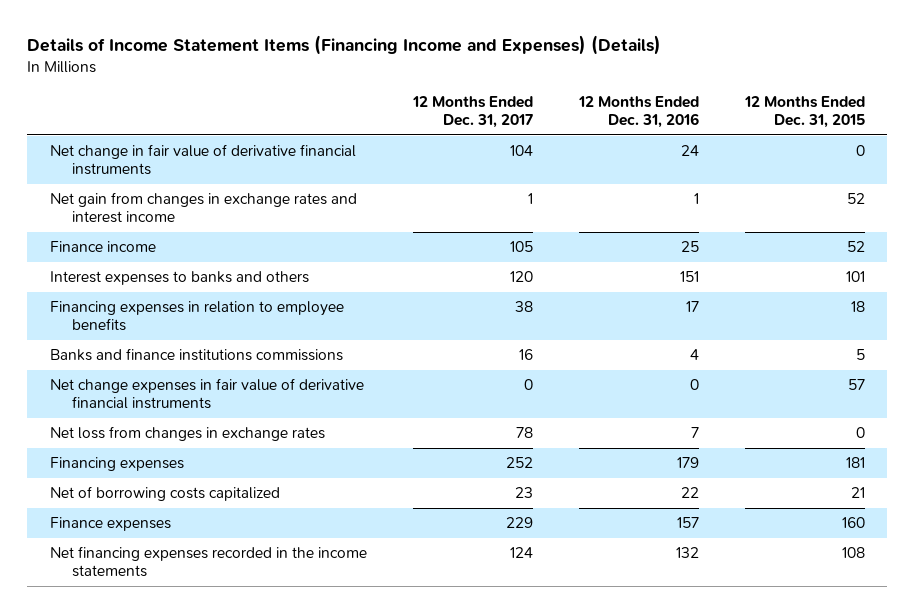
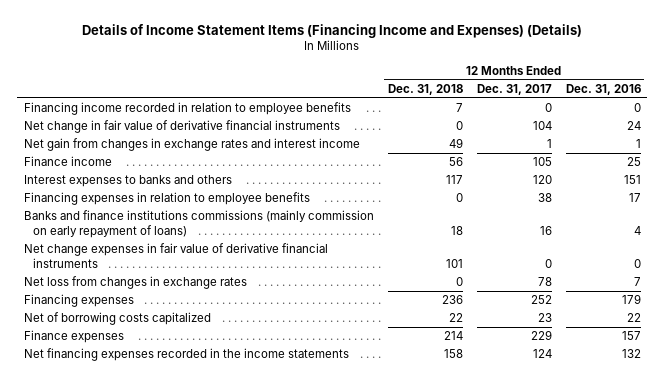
[743,96,865,129] 12 Months Ended Dec. 31, 2015 -> none
none -> [387,83,463,95] Dec. 31, 2018
none -> [23,102,351,116] Financing income recorded in relation to employee benefits
[50,348,344,362] Banks and finance institutions commissions -> [23,210,374,239] Banks and finance institutions commissions (mainly commission on early repayment of loans)

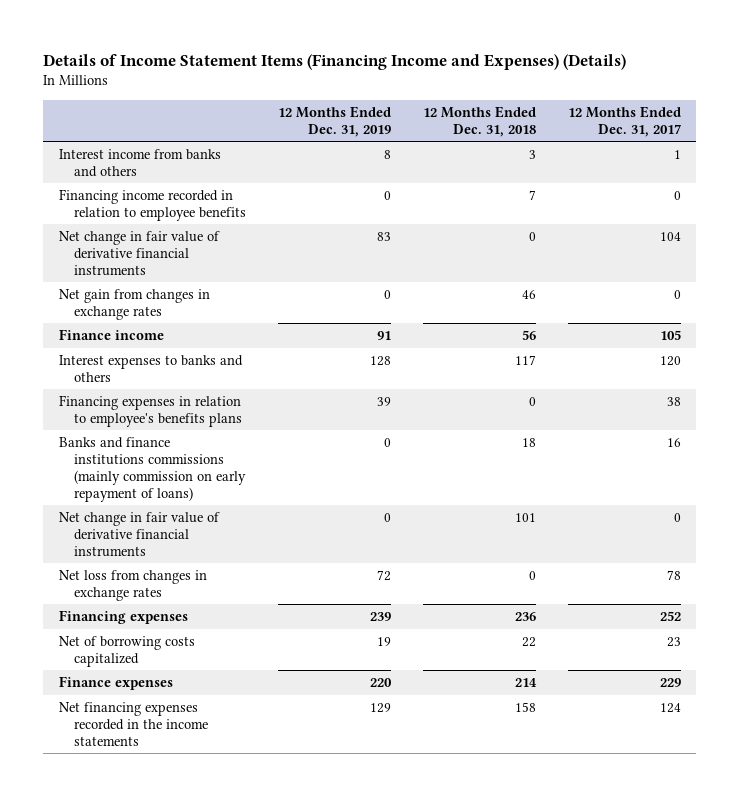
[565,83,641,95] Dec. 31, 2016 -> none
none -> [278,106,392,137] 12 Months Ended Dec. 31, 2019
none -> [58,149,221,177] Interest income from banks and others
[23,138,360,152] Net gain from changes in exchange rates and interest income -> [58,289,210,320] Net gain from changes in exchange rates
[448,138,463,149] 49 -> [521,290,536,300] 46
[546,139,552,149] 1 -> [673,290,681,300] 0
[23,192,310,206] Financing expenses in relation to employee benefits -> [58,395,243,427] Financing expenses in relation to employee's benefits plans
[23,243,328,269] Net change expenses in fair value of derivative financial instruments -> [58,512,220,557] Net change in fair value of derivative financial instruments

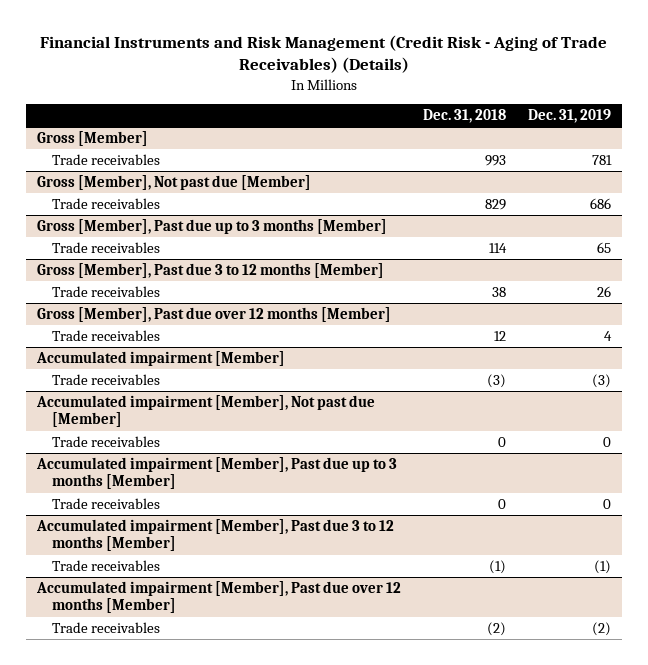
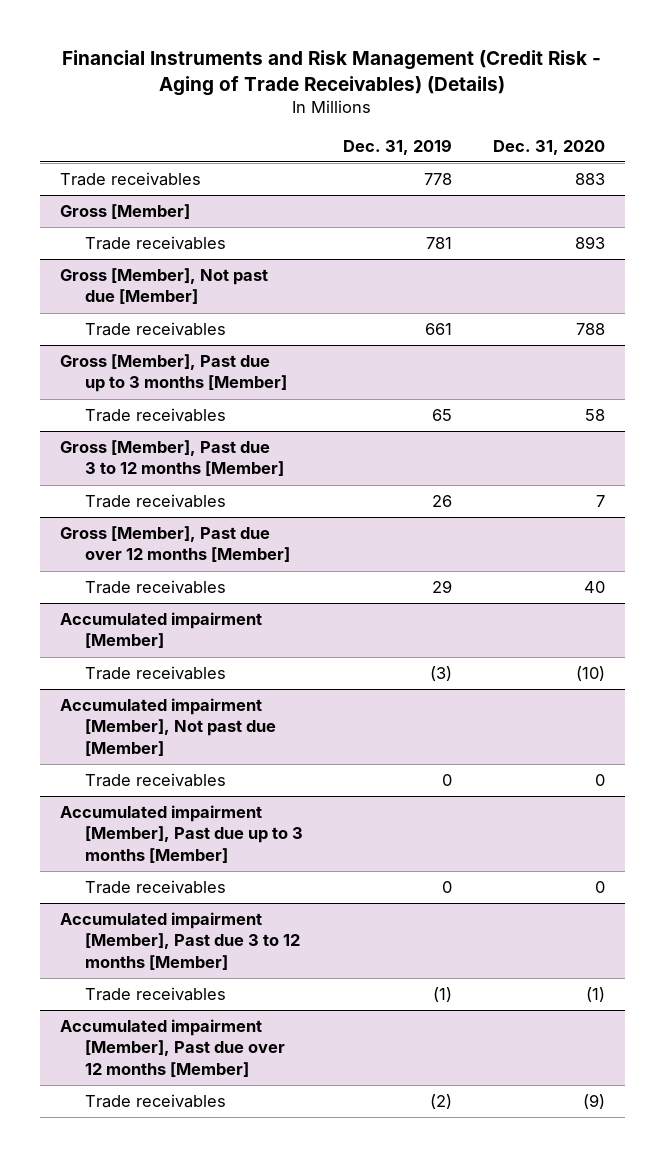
[423,108,507,123] Dec. 31, 2018 -> none
none -> [492,139,605,155] Dec. 31, 2020
none -> [59,172,201,187] Trade receivables
[590,197,612,209] 686 -> [425,323,453,336] 661
[604,330,613,341] 4 -> [432,580,453,594] 29

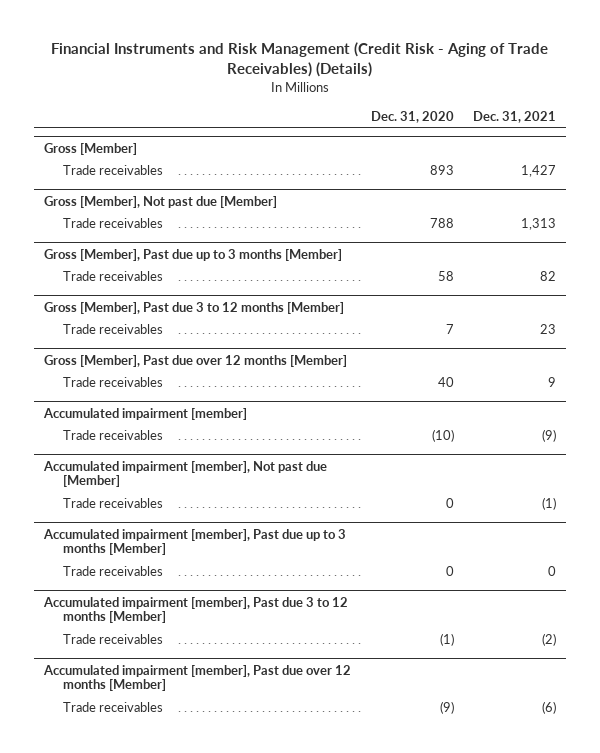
[343,138,453,155] Dec. 31, 2019 -> none
none -> [473,110,557,123] Dec. 31, 2021
[59,172,201,187] Trade receivables -> none
[59,612,262,649] Accumulated impairment [Member] -> [43,407,248,420] Accumulated impairment [member]
[59,698,277,756] Accumulated impairment [Member], Not past due [Member] -> [43,460,328,488] Accumulated impairment [member], Not past due [Member]
[59,805,304,863] Accumulated impairment [Member], Past due up to 3 months [Member] -> [43,528,347,556] Accumulated impairment [member], Past due up to 3 months [Member]
[59,912,301,970] Accumulated impairment [Member], Past due 3 to 12 months [Member] -> [43,596,349,624] Accumulated impairment [member], Past due 3 to 12 months [Member]
[59,1019,286,1077] Accumulated impairment [Member], Past due over 12 months [Member] -> [43,664,352,692] Accumulated impairment [member], Past due over 12 months [Member]

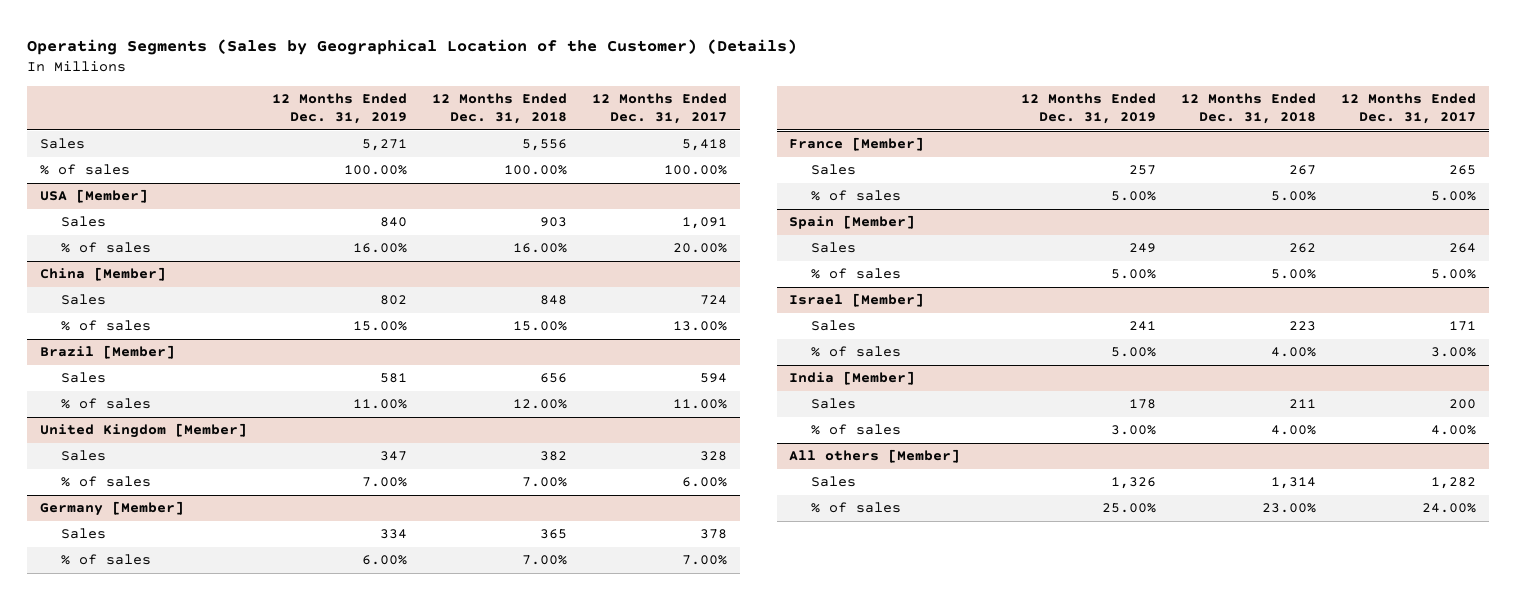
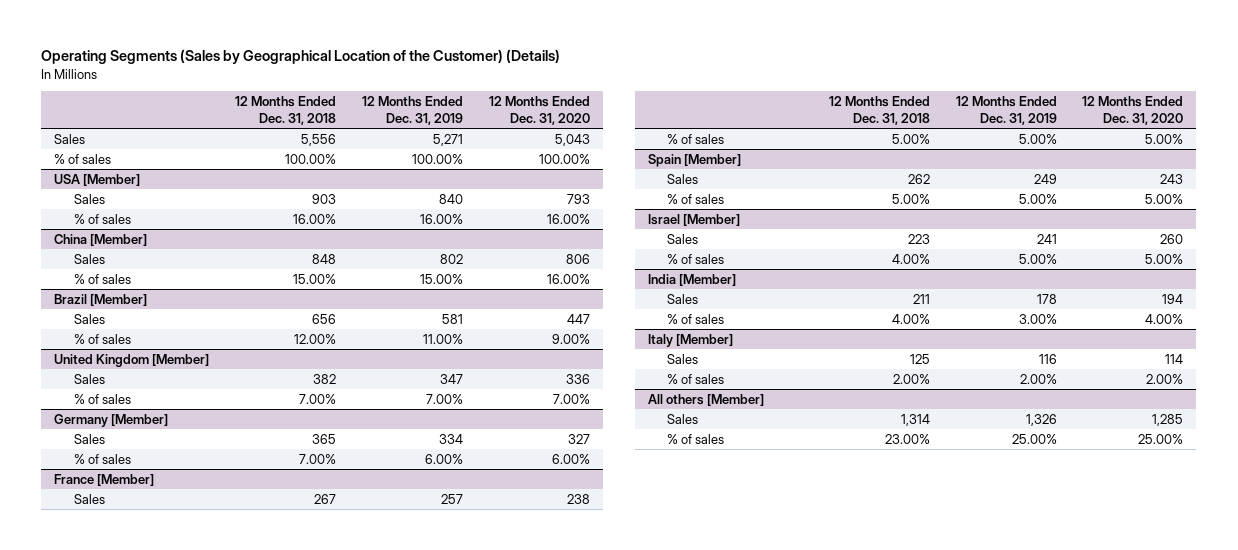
[592,93,728,125] 12 Months Ended Dec. 31, 2017 -> none
none -> [488,96,590,125] 12 Months Ended Dec. 31, 2020
none -> [647,333,733,347] Italy [Member]
none -> [667,353,699,364] Sales
none -> [667,373,725,384] % of sales

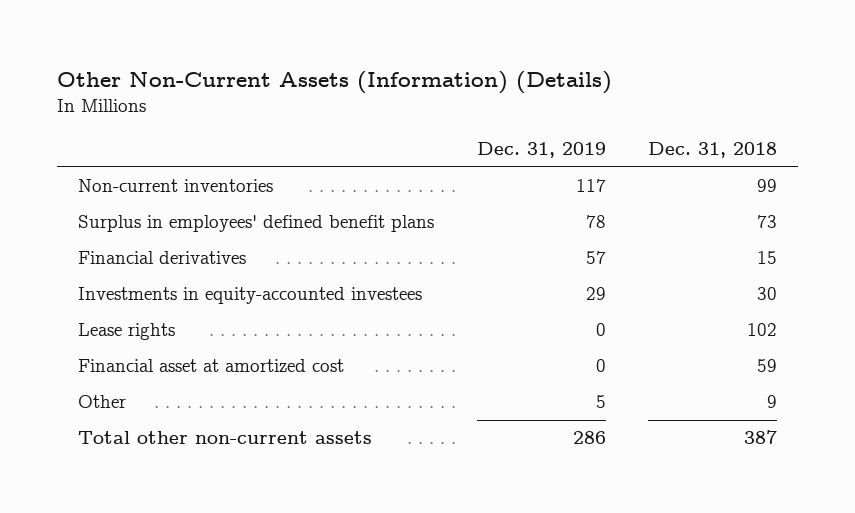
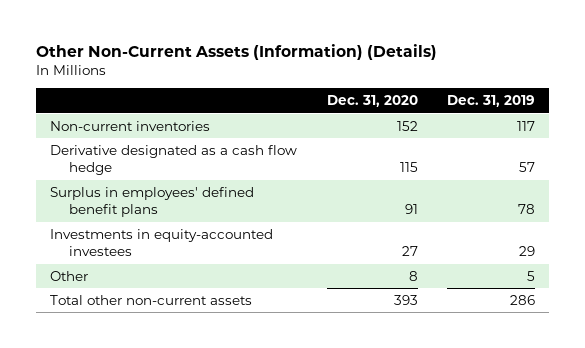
[647,142,777,159] Dec. 31, 2018 -> none
none -> [326,95,418,108] Dec. 31, 2020
none -> [50,144,298,176] Derivative designated as a cash flow hedge
[78,251,247,265] Financial derivatives -> none
[78,323,176,341] Lease rights -> none
[78,359,345,373] Financial asset at amortized cost -> none

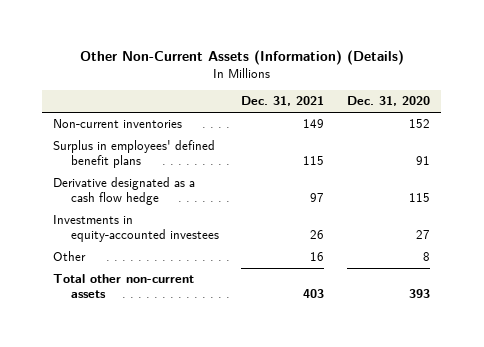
[446,95,535,108] Dec. 31, 2019 -> none
none -> [241,96,325,107] Dec. 31, 2021
[50,144,298,176] Derivative designated as a cash flow hedge -> [53,177,196,205] Derivative designated as a cash flow hedge

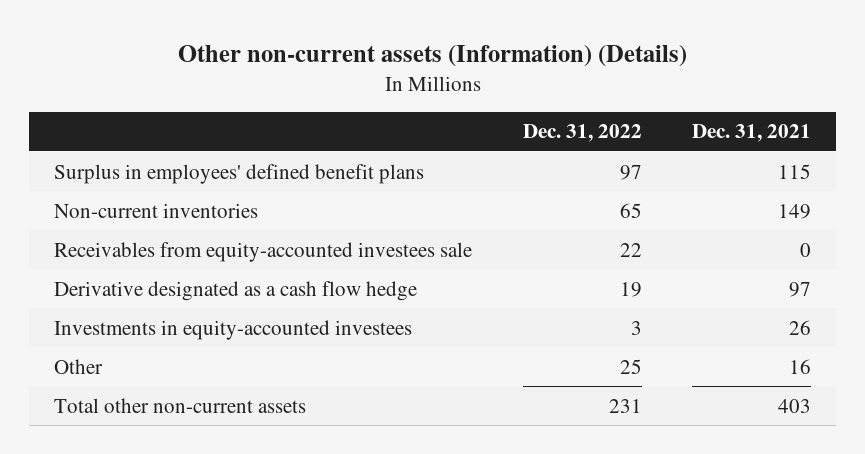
[79,50,404,66] Other Non-Current Assets (Information) (Details) -> [177,44,687,67] Other non-current assets (Information) (Details)
[347,96,431,107] Dec. 31, 2020 -> none
none -> [522,124,642,143] Dec. 31, 2022
[53,119,183,129] Non-current inventories -> [54,202,259,218] Non-current inventories
none -> [54,241,473,262] Receivables from equity-accounted investees sale

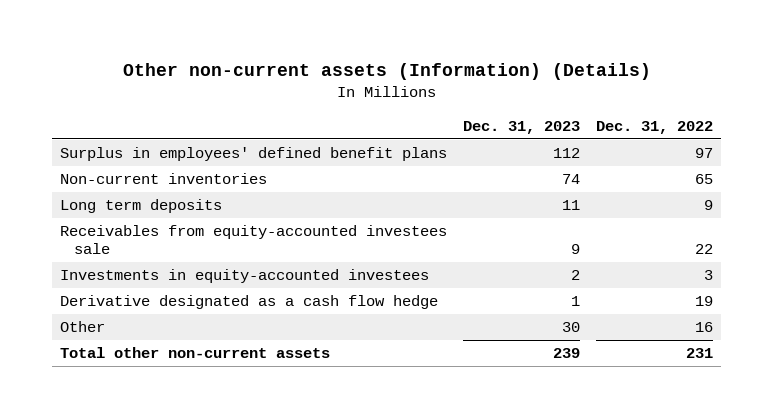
[692,124,812,143] Dec. 31, 2021 -> none
none -> [463,120,581,134] Dec. 31, 2023
none -> [60,199,223,214] Long term deposits
[54,280,418,301] Derivative designated as a cash flow hedge -> [60,295,439,310] Derivative designated as a cash flow hedge
[619,358,642,374] 25 -> [695,322,714,333] 16

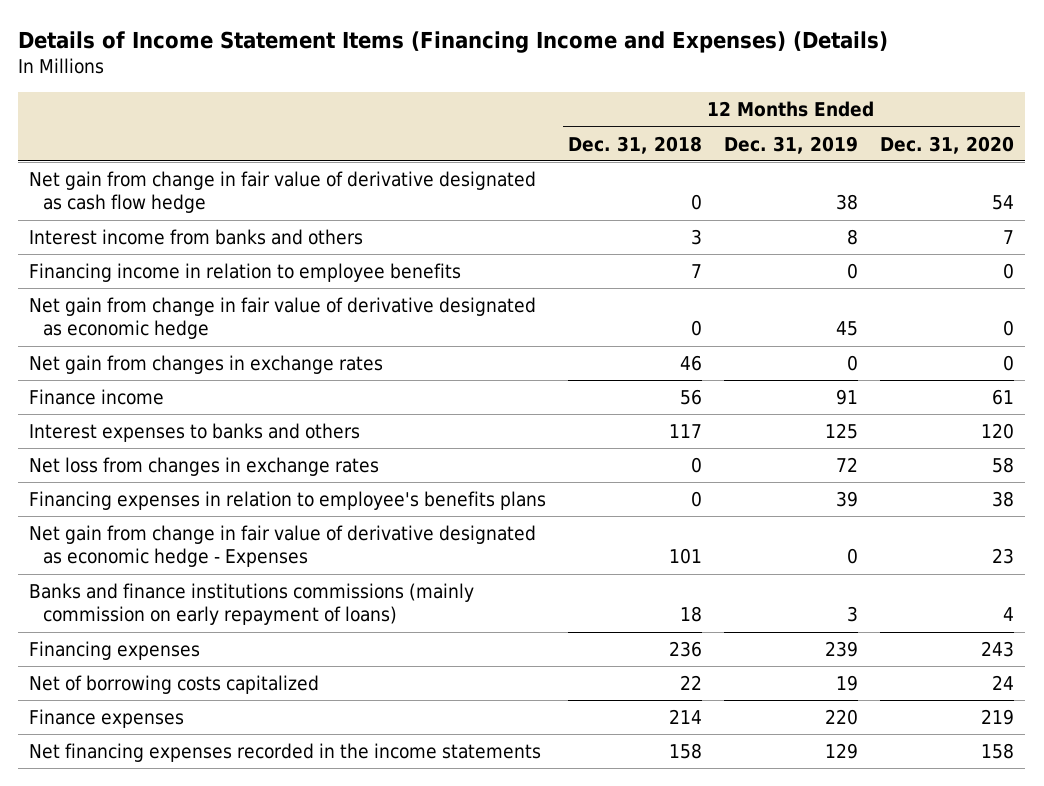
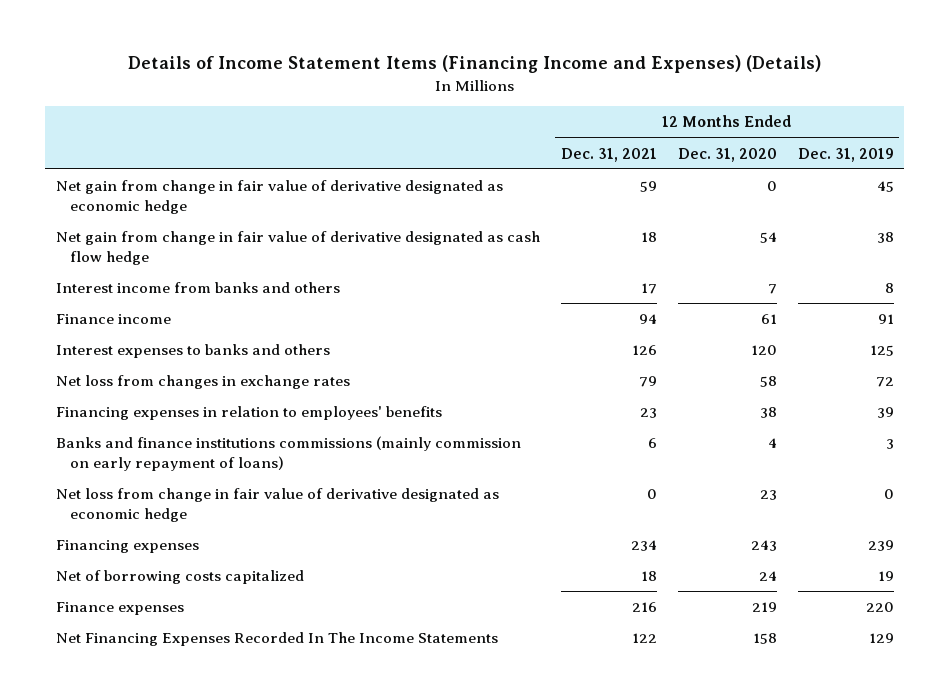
[568,135,703,154] Dec. 31, 2018 -> none
none -> [560,147,657,162] Dec. 31, 2021
[29,297,537,340] Net gain from change in fair value of derivative designated as economic hedge -> [55,180,503,215] Net gain from change in fair value of derivative designated as economic hedge
[29,263,462,283] Financing income in relation to employee benefits -> none
[29,355,384,375] Net gain from changes in exchange rates -> none
[29,525,537,568] Net gain from change in fair value of derivative designated as economic hedge - Expenses -> none
[29,491,547,511] Financing expenses in relation to employee's benefits plans -> [55,406,442,421] Financing expenses in relation to employees' benefits
none -> [55,488,499,523] Net loss from change in fair value of derivative designated as economic hedge
[29,743,542,763] Net financing expenses recorded in the income statements -> [55,632,498,647] Net Financing Expenses Recorded In The Income Statements

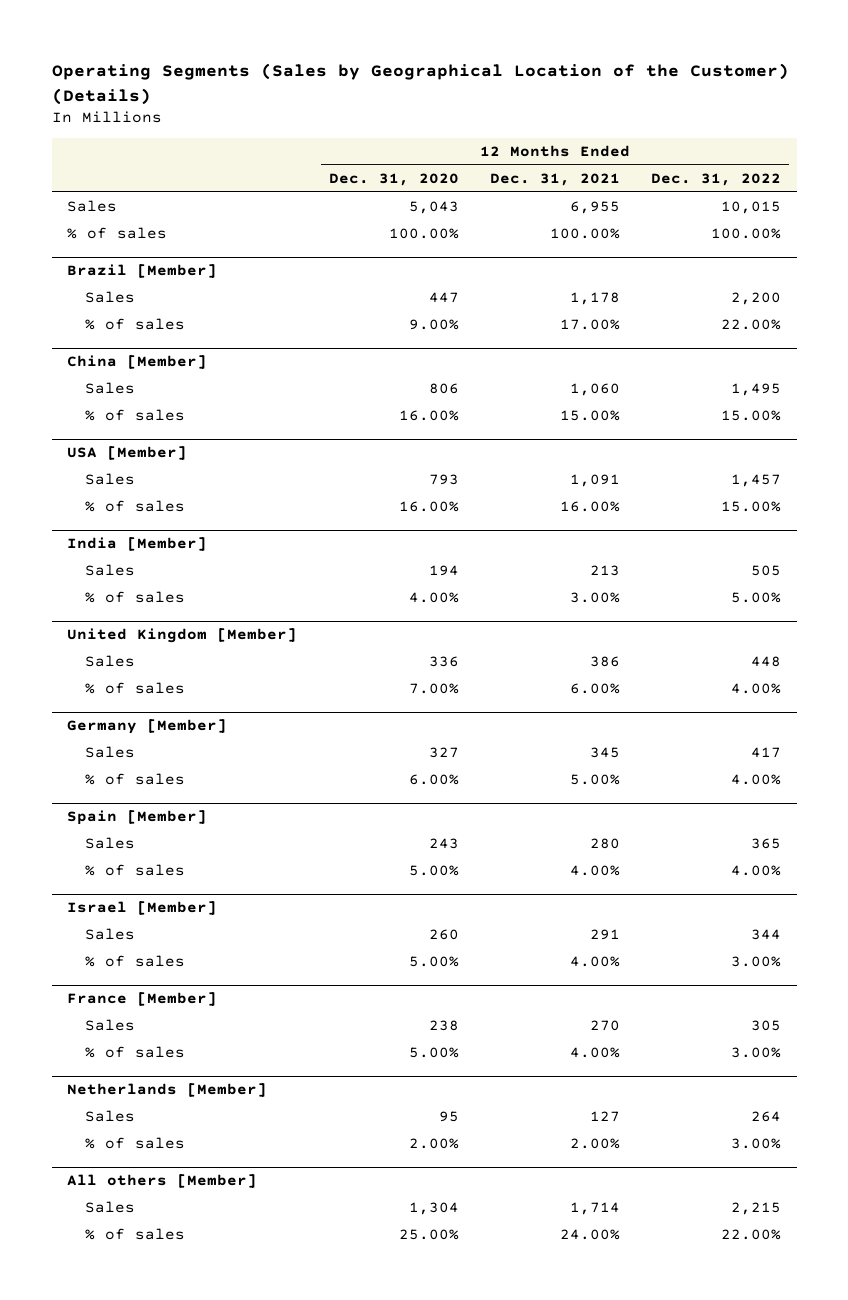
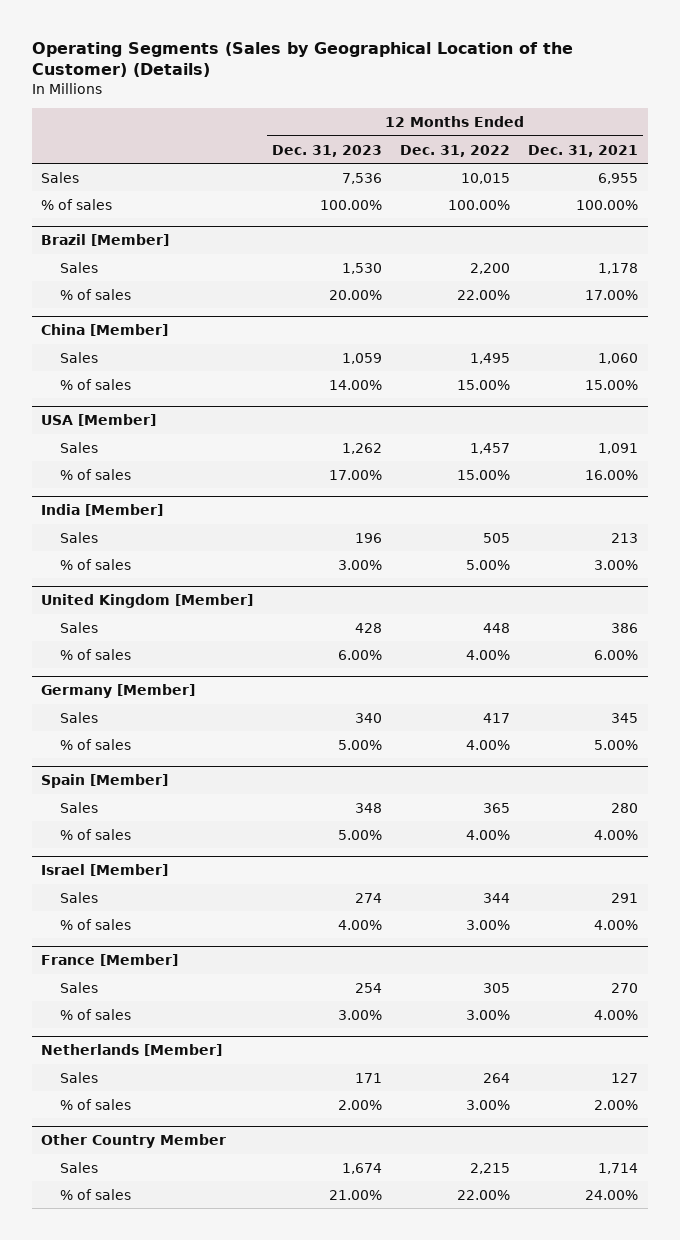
[328,173,459,187] Dec. 31, 2020 -> none
none -> [271,144,382,157] Dec. 31, 2023
[67,1174,258,1189] All others [Member] -> [41,1133,227,1148] Other Country Member

